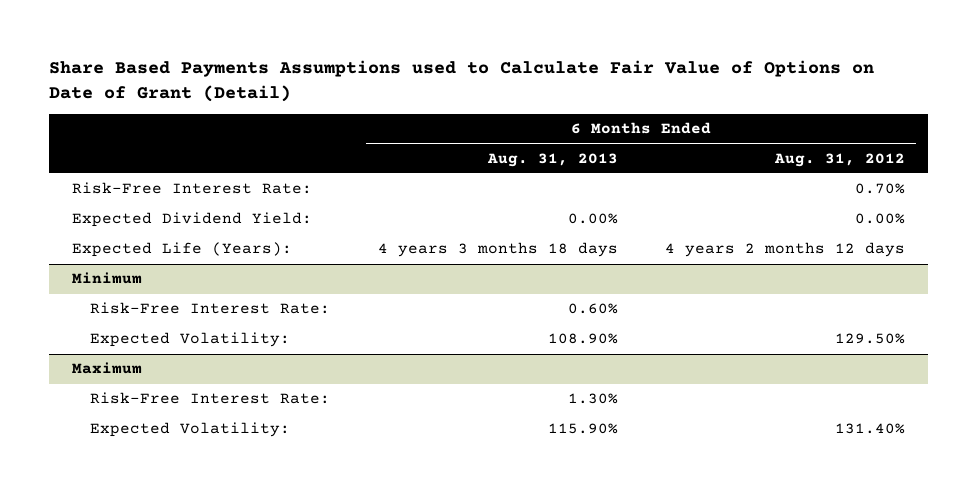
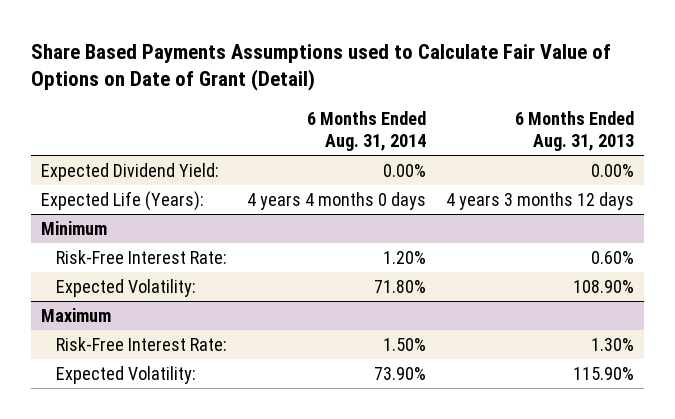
[773,152,905,167] Aug. 31, 2012 -> none
none -> [306,111,426,151] 6 Months Ended Aug. 31, 2014
[72,182,313,195] Risk-Free Interest Rate: -> none
[377,242,618,258] 4 years 3 months 18 days -> [446,192,635,211] 4 years 3 months 12 days

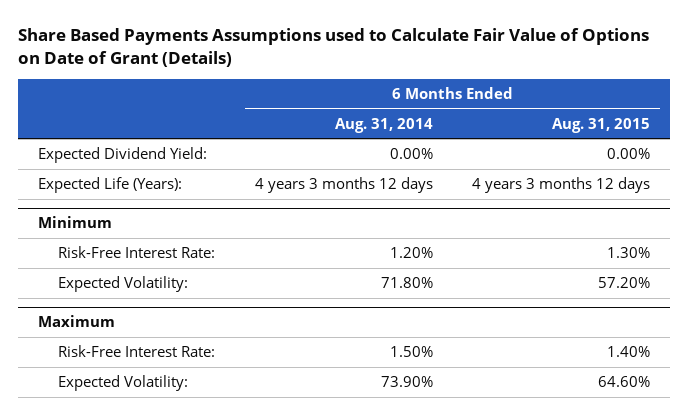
[31,43,612,92] Share Based Payments Assumptions used to Calculate Fair Value of Options on Date of Grant (Detail) -> [17,28,649,68] Share Based Payments Assumptions used to Calculate Fair Value of Options on Date of Grant (Details)
[515,111,635,151] 6 Months Ended Aug. 31, 2013 -> none
none -> [552,118,651,134] Aug. 31, 2015
[246,192,426,211] 4 years 4 months 0 days -> [254,177,433,194] 4 years 3 months 12 days

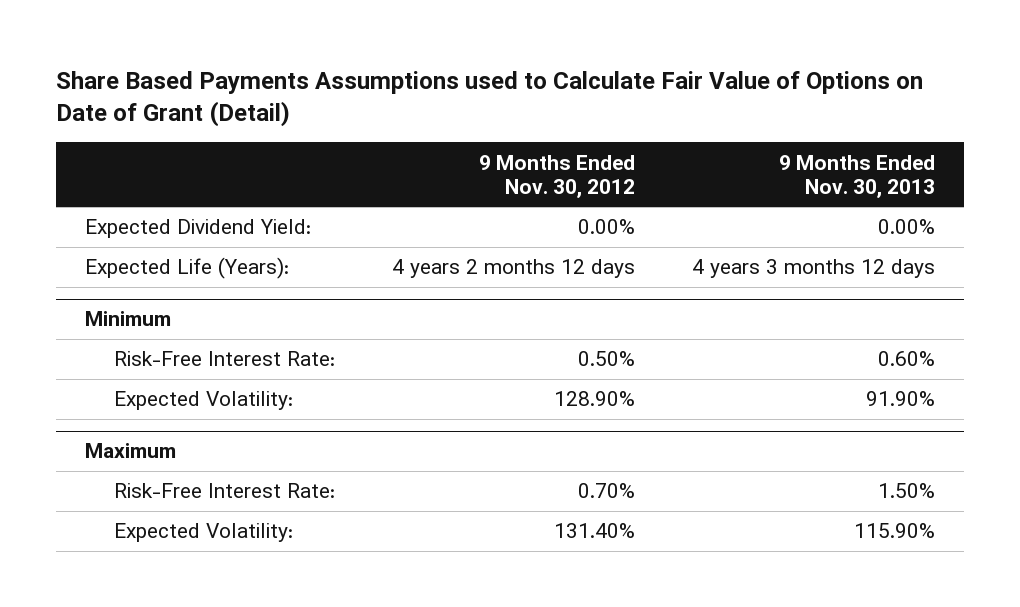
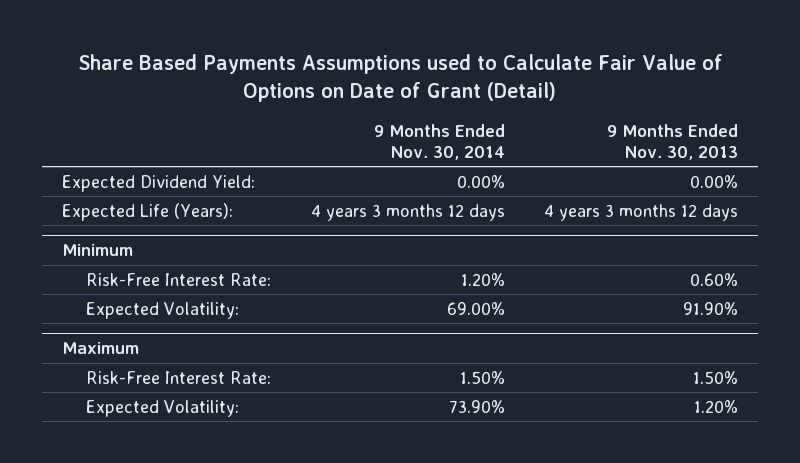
[479,154,636,198] 9 Months Ended Nov. 30, 2012 -> none
none -> [373,123,505,160] 9 Months Ended Nov. 30, 2014
[854,523,936,539] 115.90% -> [694,399,739,413] 1.20%

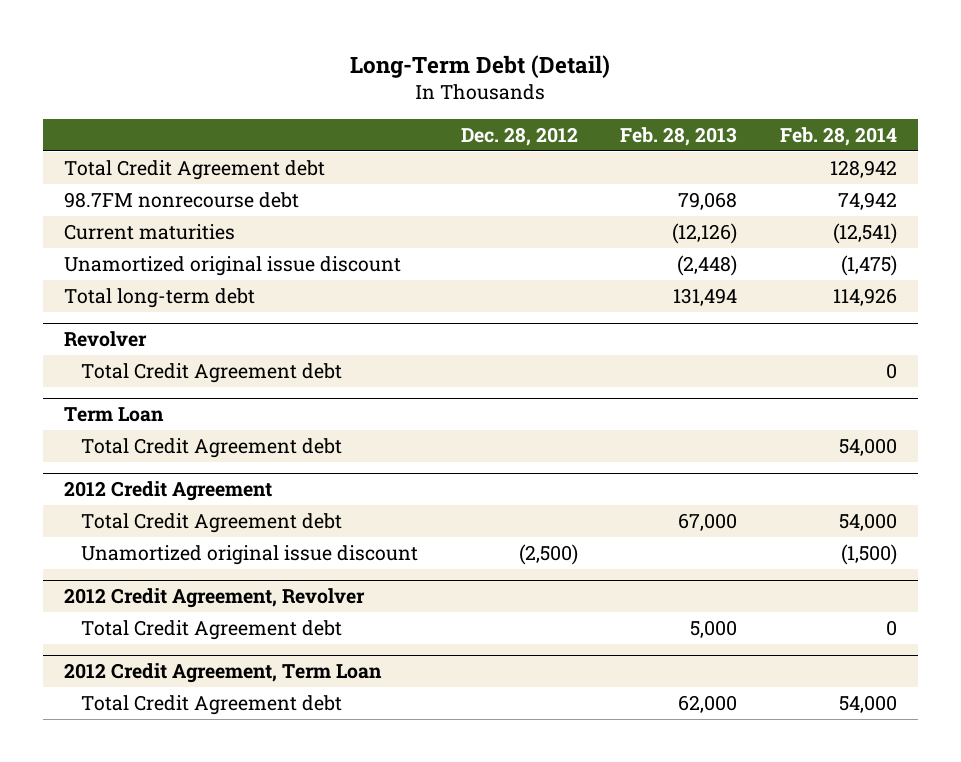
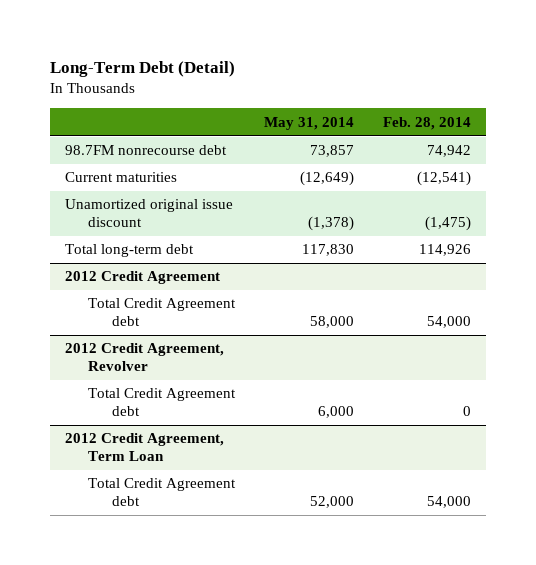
[460,126,578,146] Dec. 28, 2012 -> none
[620,126,738,146] Feb. 28, 2013 -> none
none -> [264,116,355,130] May 31, 2014
[63,159,325,180] Total Credit Agreement debt -> none
[63,331,147,348] Revolver -> none
[81,362,343,383] Total Credit Agreement debt -> none
[63,407,164,423] Term Loan -> none
[81,437,343,458] Total Credit Agreement debt -> none
[81,544,419,565] Unamortized original issue discount -> none

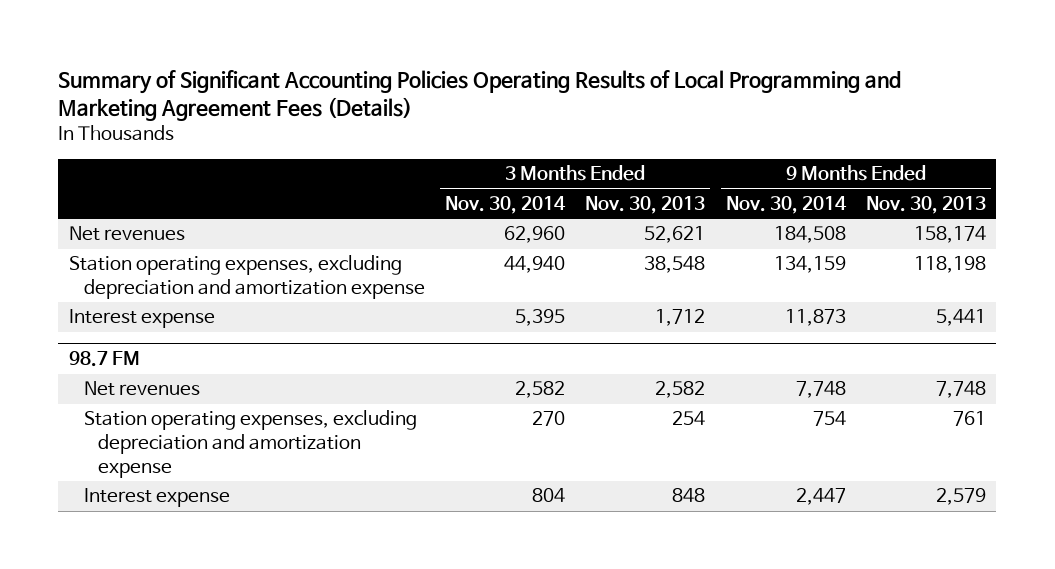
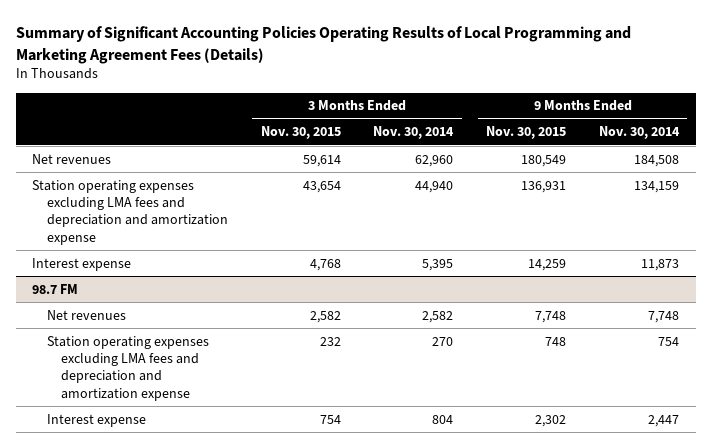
[585,195,706,214] Nov. 30, 2013 -> none
[866,195,987,214] Nov. 30, 2013 -> none
none -> [260,126,341,140] Nov. 30, 2015
none -> [486,126,567,140] Nov. 30, 2015
[68,255,425,300] Station operating expenses, excluding depreciation and amortization expense -> [32,179,228,245] Station operating expenses excluding LMA fees and depreciation and amortization expense
[83,410,417,478] Station operating expenses, excluding depreciation and amortization expense -> [46,335,209,401] Station operating expenses excluding LMA fees and depreciation and amortization expense

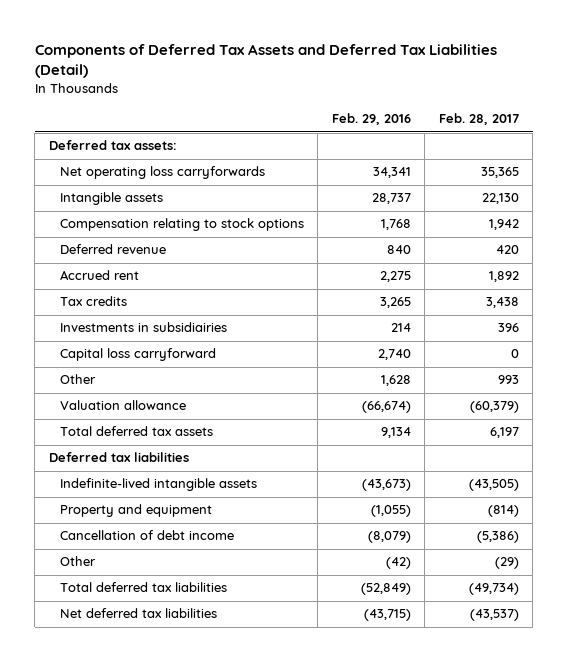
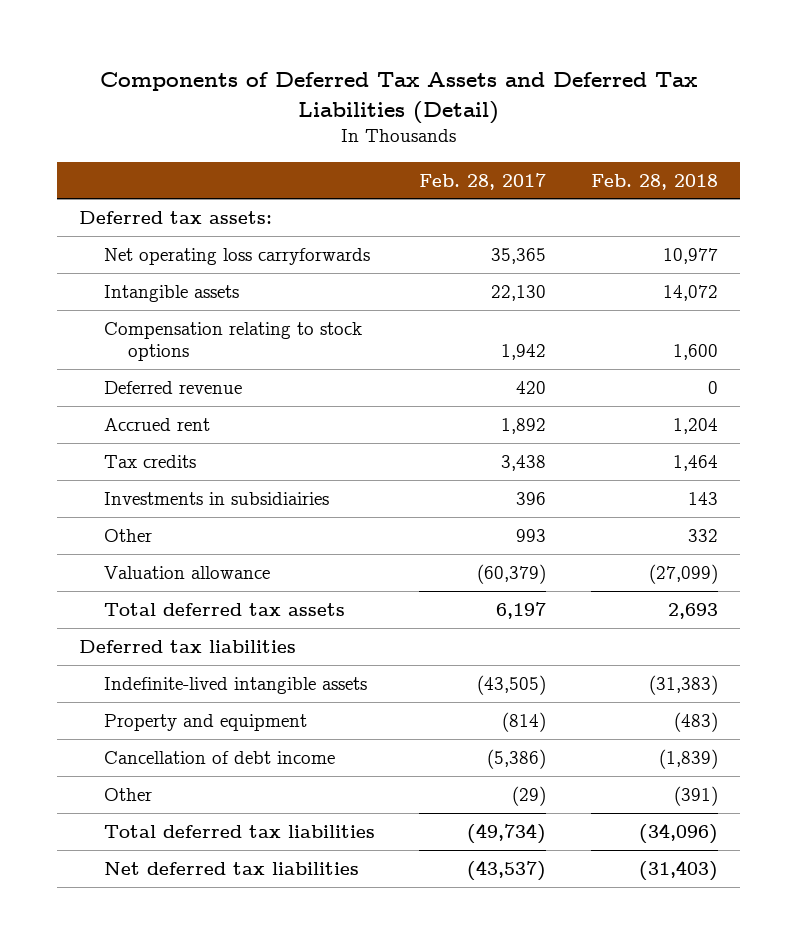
[331,113,411,126] Feb. 29, 2016 -> none
none -> [591,173,719,190] Feb. 28, 2018
[59,348,216,362] Capital loss carryforward -> none

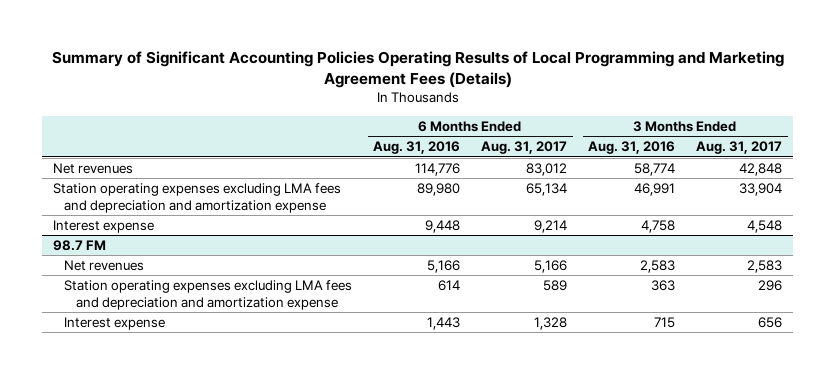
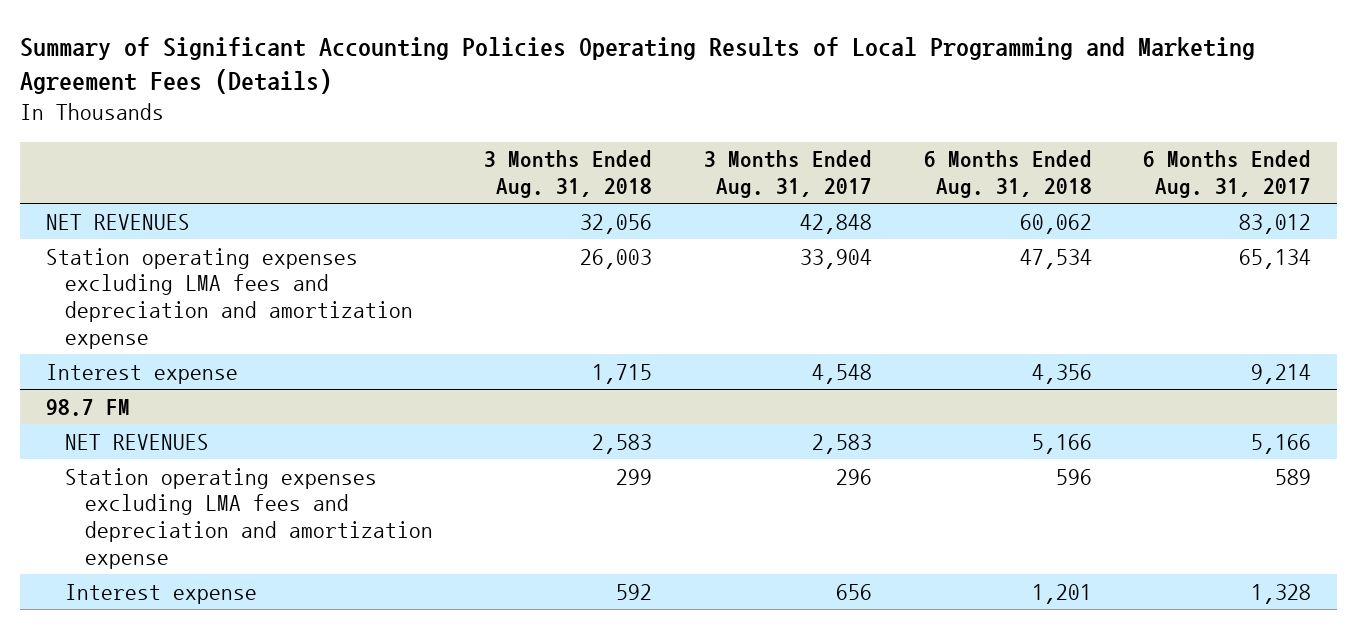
[373,141,461,155] Aug. 31, 2016 -> none
[588,141,676,155] Aug. 31, 2016 -> none
none -> [484,150,653,198] 3 Months Ended Aug. 31, 2018
none -> [923,150,1092,198] 6 Months Ended Aug. 31, 2018
[52,163,133,175] Net revenues -> [45,213,190,230] NET REVENUES
[64,260,145,272] Net revenues -> [65,433,210,450] NET REVENUES

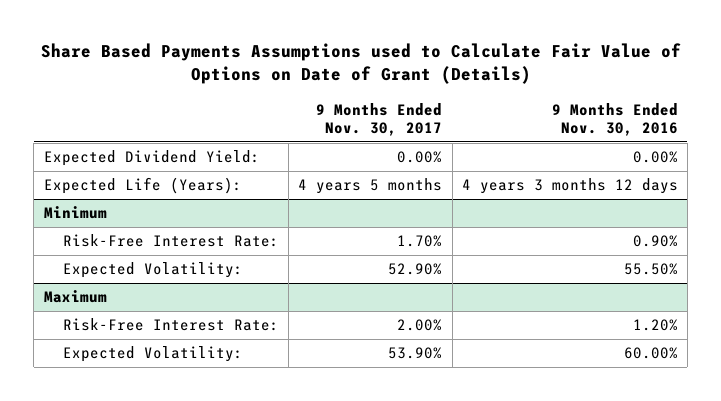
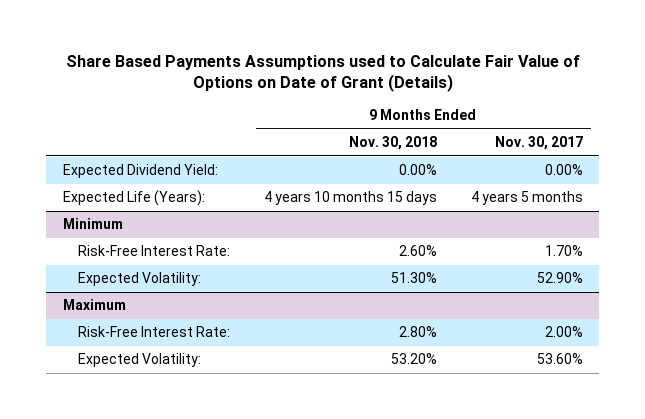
[551,102,678,136] 9 Months Ended Nov. 30, 2016 -> none
none -> [348,136,437,151] Nov. 30, 2018
[388,347,443,360] 53.90% -> [536,353,583,365] 53.60%

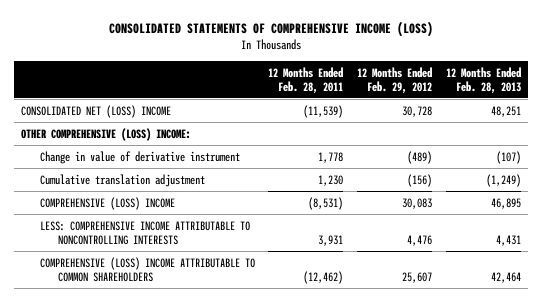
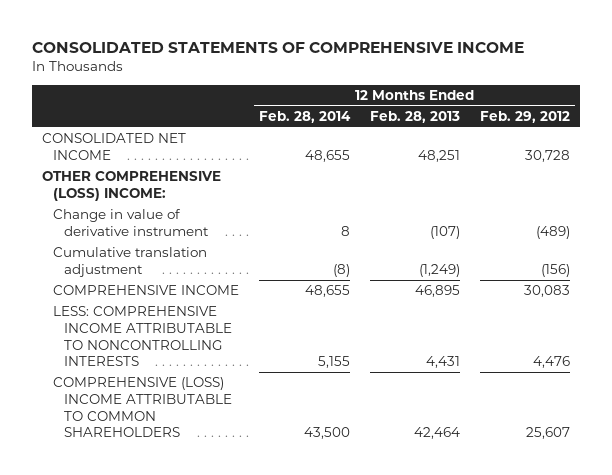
[109,20,434,37] CONSOLIDATED STATEMENTS OF COMPREHENSIVE INCOME (LOSS) -> [32,42,525,54] CONSOLIDATED STATEMENTS OF COMPREHENSIVE INCOME
[268,66,344,94] 12 Months Ended Feb. 28, 2011 -> none
none -> [259,110,352,123] Feb. 28, 2014
[21,104,172,118] CONSOLIDATED NET (LOSS) INCOME -> [42,133,187,160] CONSOLIDATED NET INCOME
[39,196,175,210] COMPREHENSIVE (LOSS) INCOME -> [53,285,240,296] COMPREHENSIVE INCOME

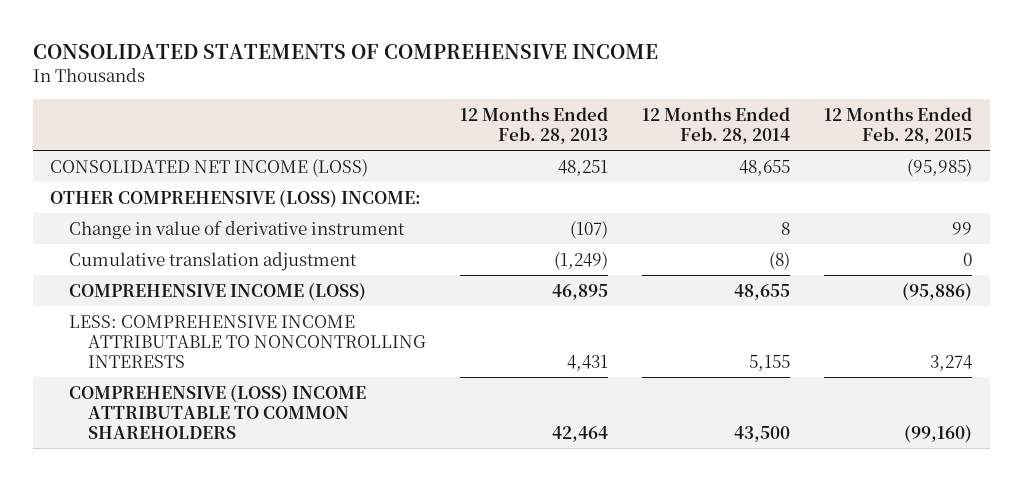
[480,110,571,123] Feb. 29, 2012 -> none
none -> [824,106,973,144] 12 Months Ended Feb. 28, 2015
[42,133,187,160] CONSOLIDATED NET INCOME -> [49,158,368,177] CONSOLIDATED NET INCOME (LOSS)
[53,285,240,296] COMPREHENSIVE INCOME -> [68,282,366,301] COMPREHENSIVE INCOME (LOSS)

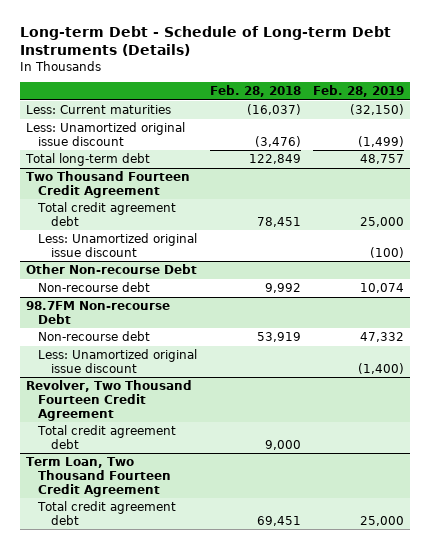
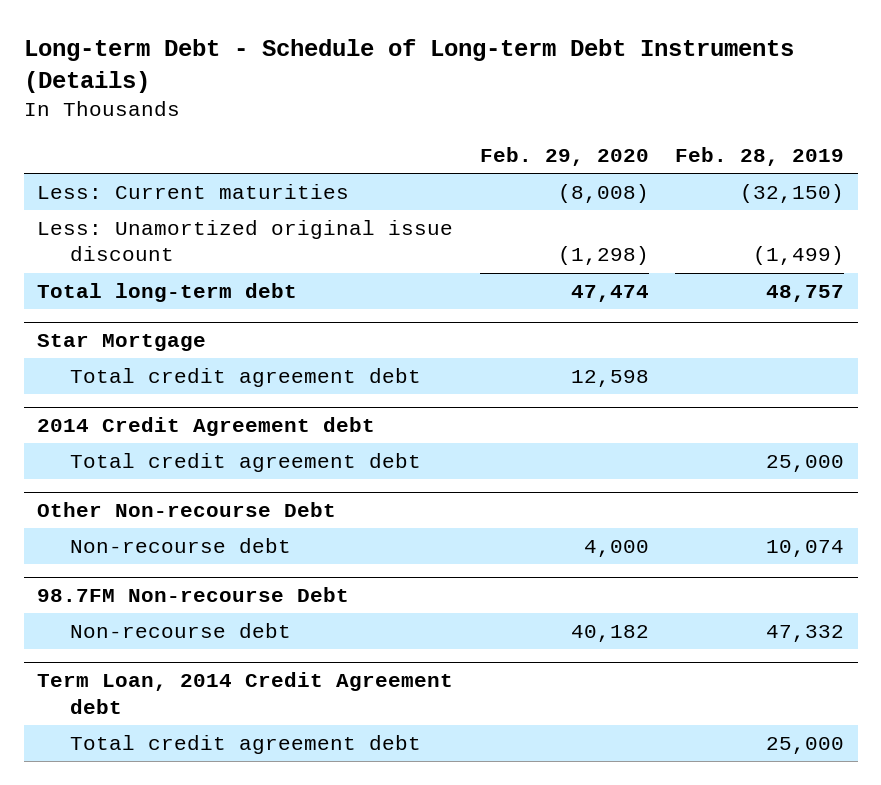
[209,85,301,98] Feb. 28, 2018 -> none
none -> [479,147,649,167] Feb. 29, 2020
none -> [36,334,206,352] Star Mortgage
none -> [69,367,421,387] Total credit agreement debt
[25,170,190,198] Two Thousand Fourteen Credit Agreement -> [36,417,375,437] 2014 Credit Agreement debt
[38,232,198,257] Less: Unamortized original issue discount -> none
[38,348,198,373] Less: Unamortized original issue discount -> none
[25,379,192,421] Revolver, Two Thousand Fourteen Credit Agreement -> none
[37,424,177,449] Total credit agreement debt -> none
[25,456,172,497] Term Loan, Two Thousand Fourteen Credit Agreement -> none
none -> [36,672,453,714] Term Loan, 2014 Credit Agreement debt

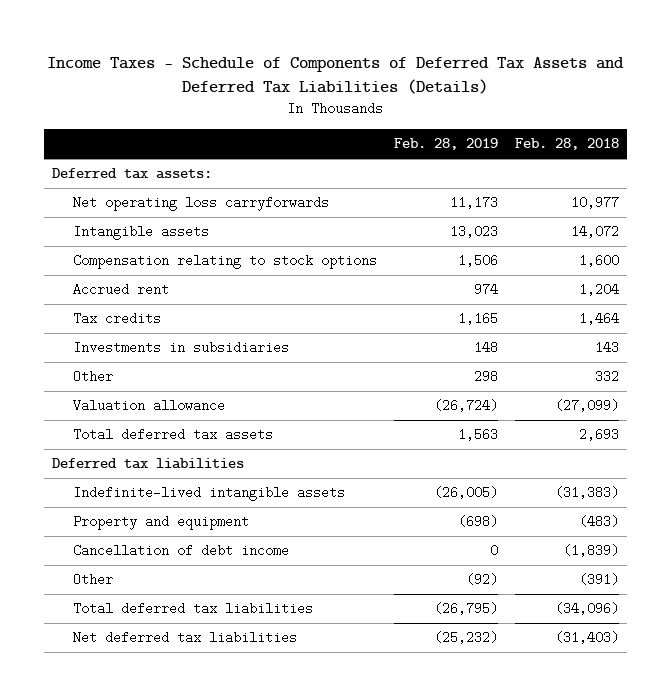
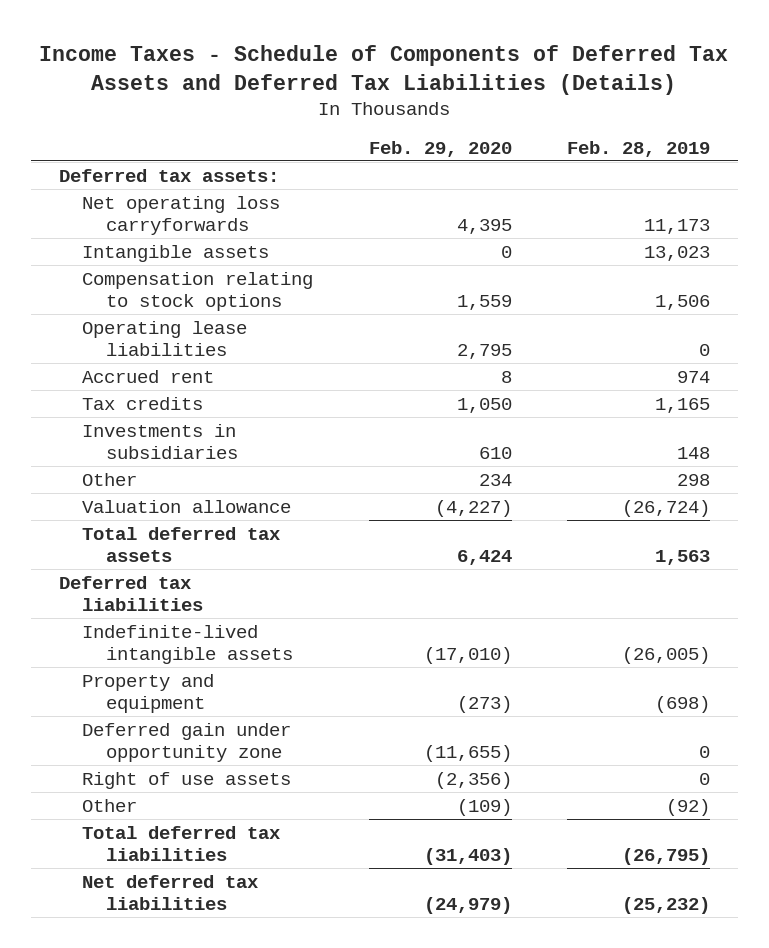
[514,138,619,151] Feb. 28, 2018 -> none
none -> [368,140,512,157] Feb. 29, 2020
none -> [82,320,248,356] Operating lease liabilities
[72,544,289,558] Cancellation of debt income -> none
none -> [82,722,292,762] Deferred gain under opportunity zone
none -> [82,771,292,789] Right of use assets

